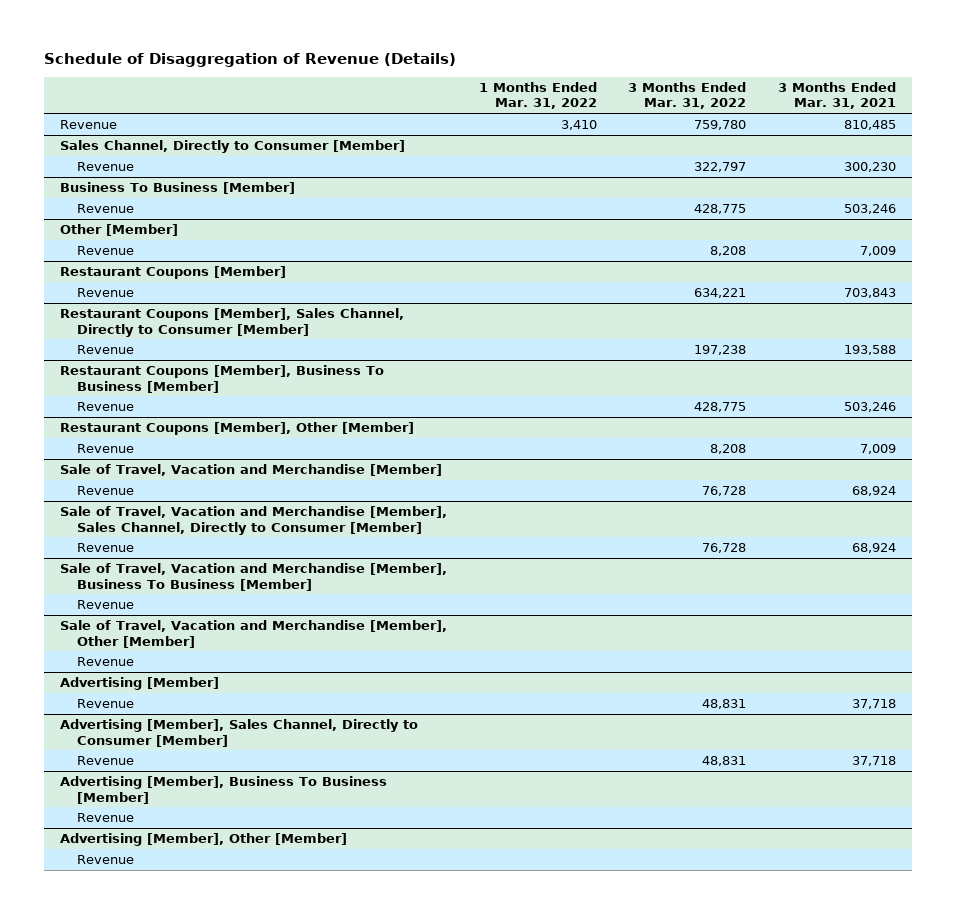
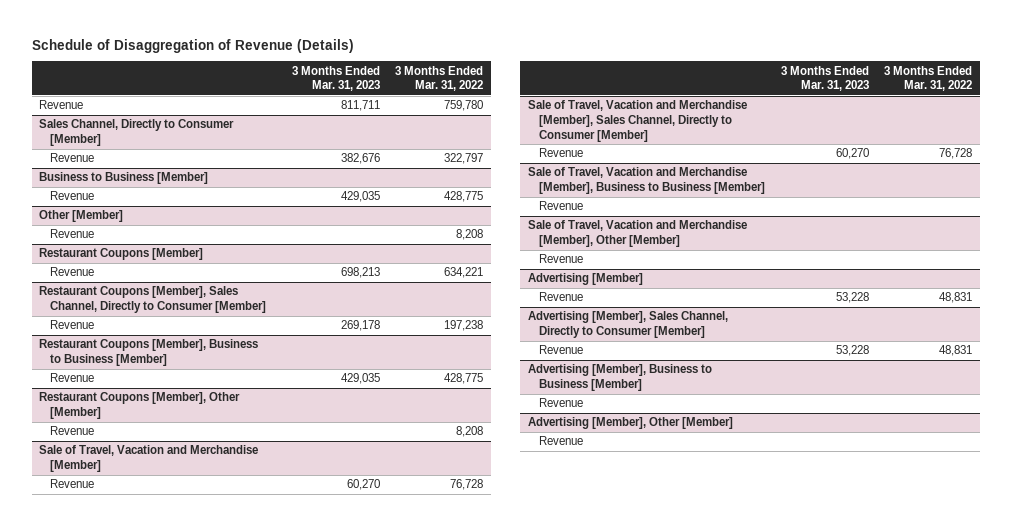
[478,81,597,110] 1 Months Ended Mar. 31, 2022 -> none
[778,81,897,110] 3 Months Ended Mar. 31, 2021 -> none
none -> [291,65,380,92] 3 Months Ended Mar. 31, 2023
[59,182,295,195] Business To Business [Member] -> [39,172,209,185] Business to Business [Member]
[59,365,384,393] Restaurant Coupons [Member], Business To Business [Member] -> [39,339,259,367] Restaurant Coupons [Member], Business to Business [Member]
[59,563,447,591] Sale of Travel, Vacation and Merchandise [Member], Business To Business [Member] -> [528,167,765,195] Sale of Travel, Vacation and Merchandise [Member], Business to Business [Member]
[59,776,387,804] Advertising [Member], Business To Business [Member] -> [528,364,713,392] Advertising [Member], Business to Business [Member]

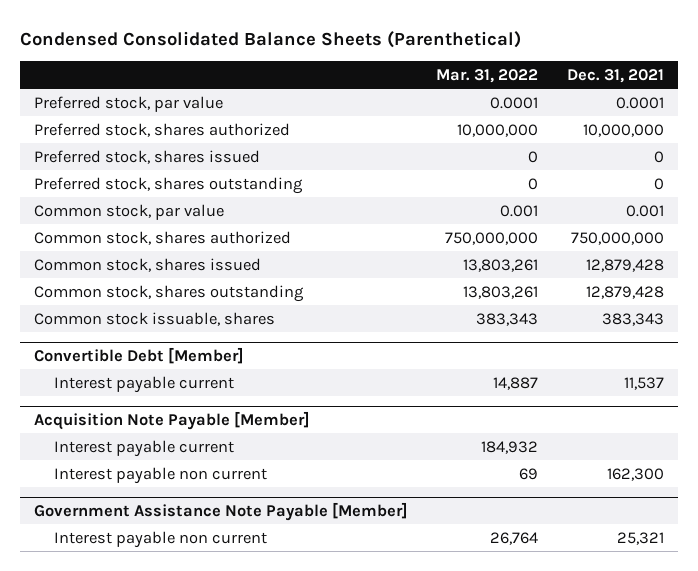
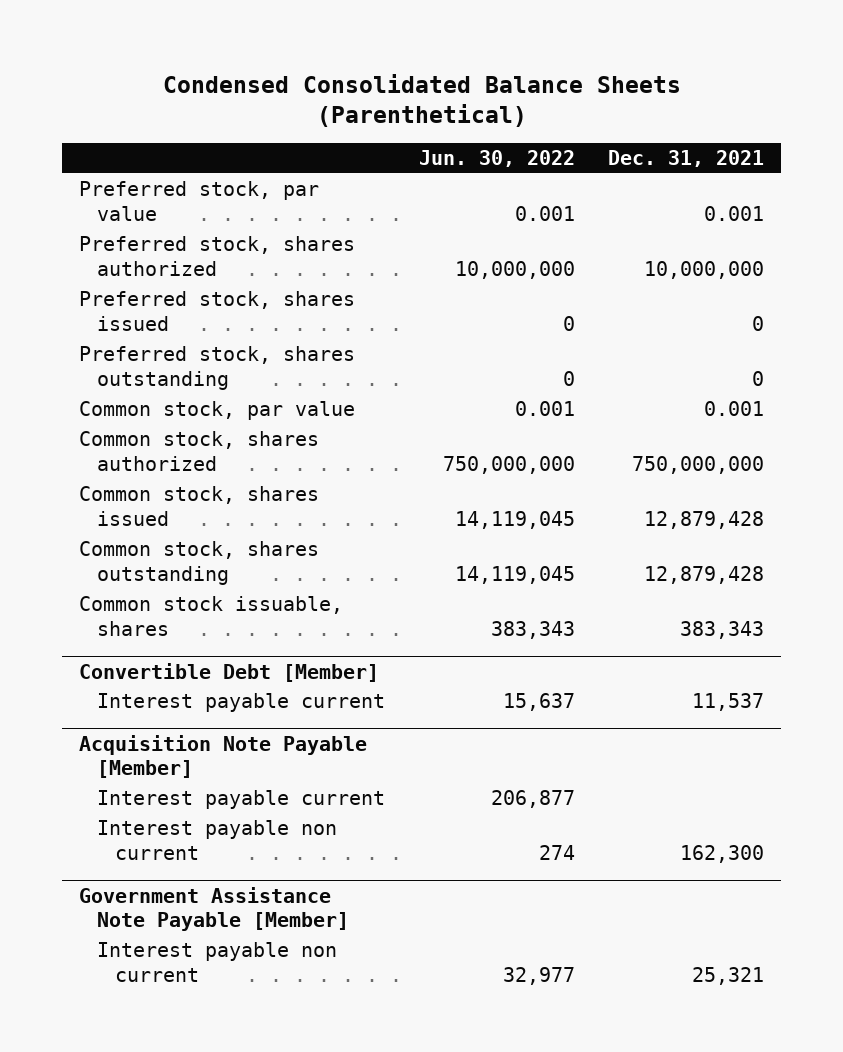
[436,68,539,83] Mar. 31, 2022 -> none
none -> [418,149,575,167] Jun. 30, 2022
[615,96,664,109] 0.0001 -> [704,206,765,222] 0.001

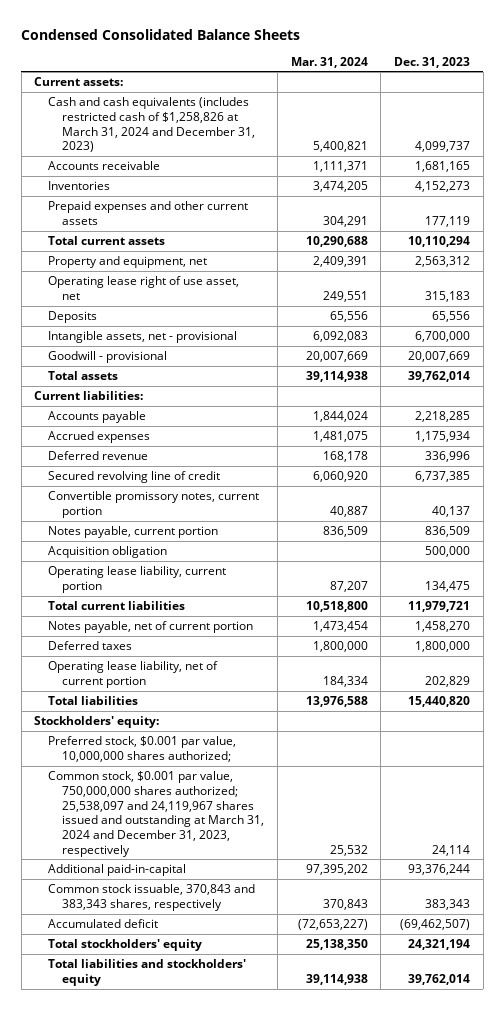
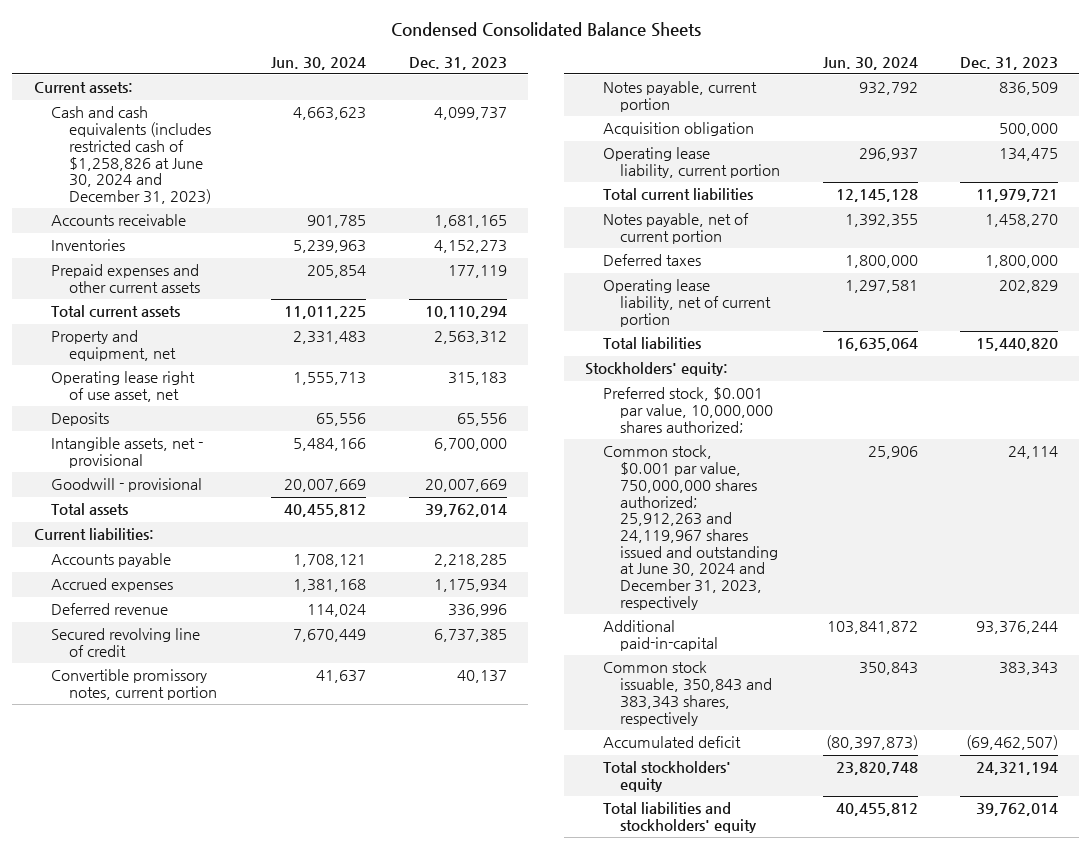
[290,56,368,68] Mar. 31, 2024 -> none
none -> [271,56,367,70] Jun. 30, 2024
[48,97,256,153] Cash and cash equivalents (includes restricted cash of $1,258,826 at March 31, 2024 and December 31, 2023) -> [51,106,211,204] Cash and cash equivalents (includes restricted cash of $1,258,826 at June 30, 2024 and December 31, 2023)
[48,771,265,857] Common stock, $0.001 par value, 750,000,000 shares authorized; 25,538,097 and 24,119,967 shares issued and outstanding at March 31, 2024 and December 31, 2023, respectively -> [602,445,779,610] Common stock, $0.001 par value, 750,000,000 shares authorized; 25,912,263 and 24,119,967 shares issued and outstanding at June 30, 2024 and December 31, 2023, respectively
[48,884,256,911] Common stock issuable, 370,843 and 383,343 shares, respectively -> [602,661,773,726] Common stock issuable, 350,843 and 383,343 shares, respectively

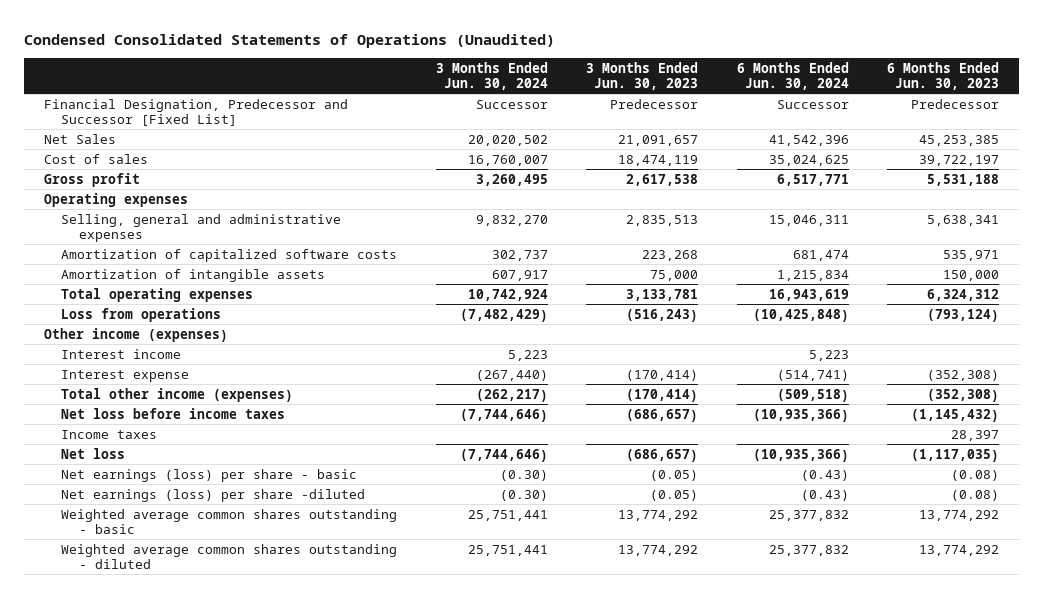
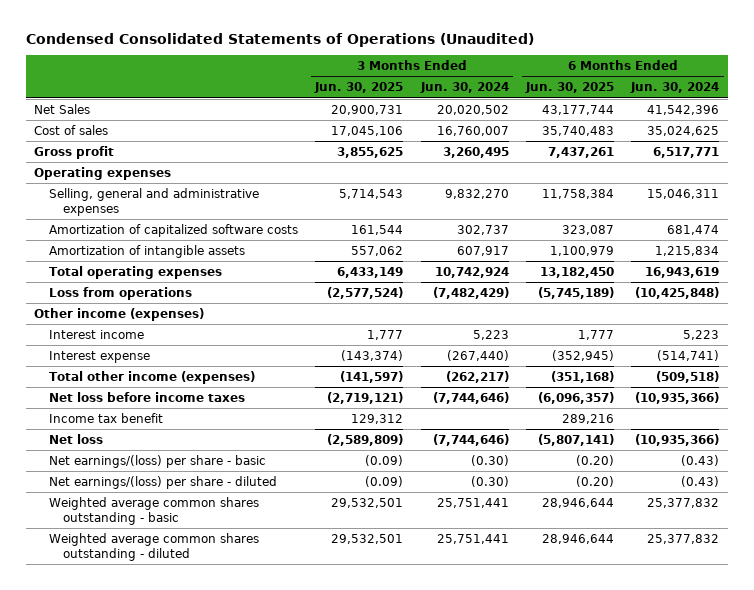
[586,61,699,91] 3 Months Ended Jun. 30, 2023 -> none
[887,61,1000,91] 6 Months Ended Jun. 30, 2023 -> none
none -> [314,82,404,94] Jun. 30, 2025
none -> [525,82,615,94] Jun. 30, 2025
[43,98,348,127] Financial Designation, Predecessor and Successor [Fixed List] -> none
[61,429,158,439] Income taxes -> [48,412,163,423] Income tax benefit
[61,468,358,482] Net earnings (loss) per share - basic -> [48,454,266,468] Net earnings/(loss) per share - basic
[61,488,366,502] Net earnings (loss) per share -diluted -> [48,475,277,489] Net earnings/(loss) per share - diluted

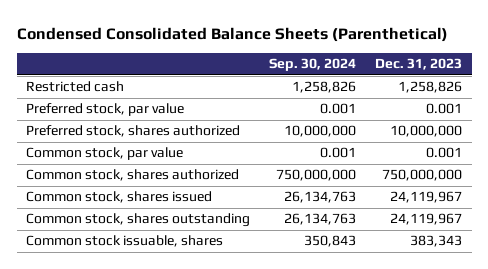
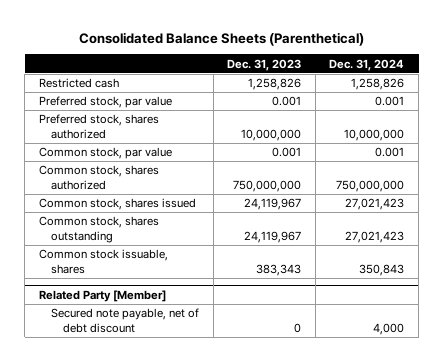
[16,26,448,42] Condensed Consolidated Balance Sheets (Parenthetical) -> [78,31,364,46] Consolidated Balance Sheets (Parenthetical)
[269,58,357,72] Sep. 30, 2024 -> none
none -> [329,58,405,71] Dec. 31, 2024
none -> [38,289,166,302] Related Party [Member]
none -> [50,308,199,334] Secured note payable, net of debt discount

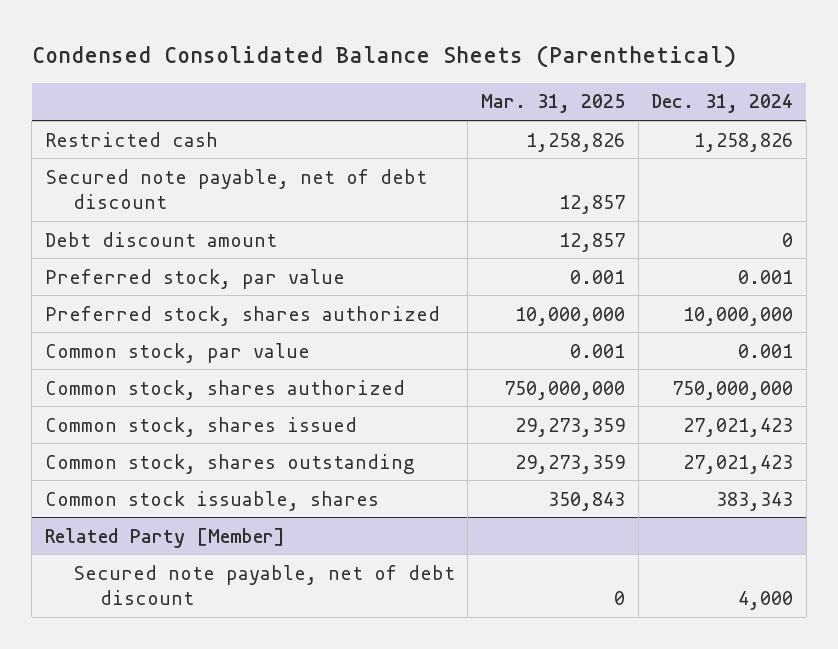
[78,31,364,46] Consolidated Balance Sheets (Parenthetical) -> [31,44,736,68] Condensed Consolidated Balance Sheets (Parenthetical)
[227,58,302,71] Dec. 31, 2023 -> none
none -> [480,94,625,114] Mar. 31, 2025
none -> [44,168,427,209] Secured note payable, net of debt discount
none -> [44,231,277,247] Debt discount amount
[359,264,405,277] 350,843 -> [716,491,794,511] 383,343

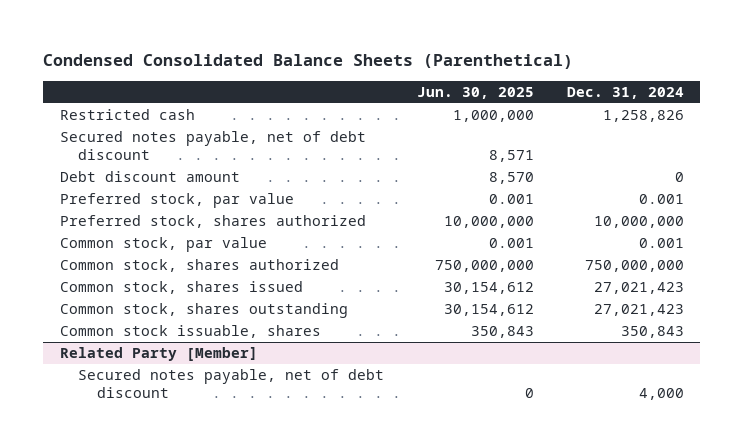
[480,94,625,114] Mar. 31, 2025 -> none
none -> [417,86,535,99] Jun. 30, 2025
[44,168,427,209] Secured note payable, net of debt discount -> [59,131,366,160] Secured notes payable, net of debt discount
[716,491,794,511] 383,343 -> [620,326,684,339] 350,843
[72,564,455,605] Secured note payable, net of debt discount -> [78,369,385,398] Secured notes payable, net of debt discount

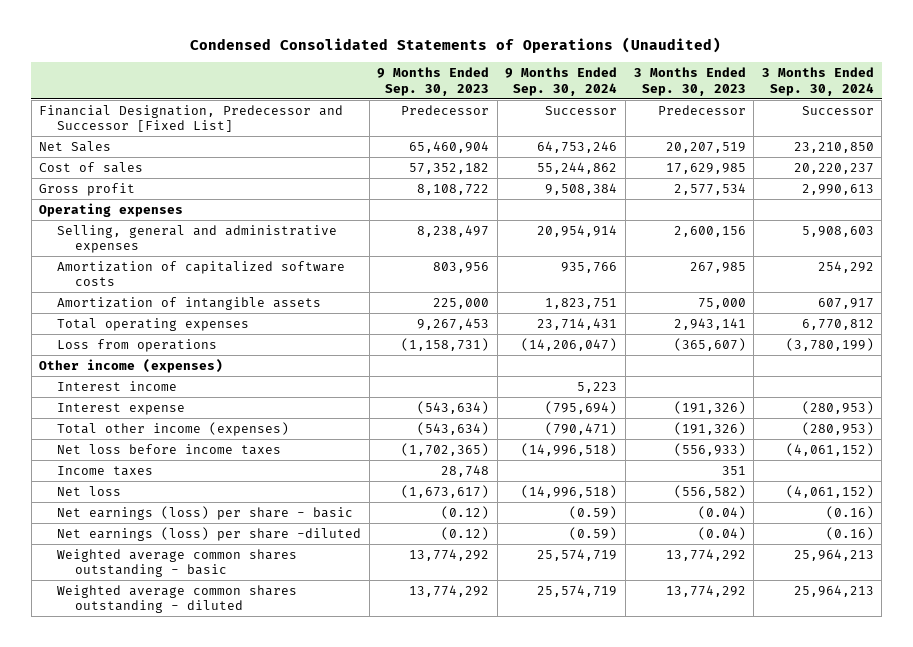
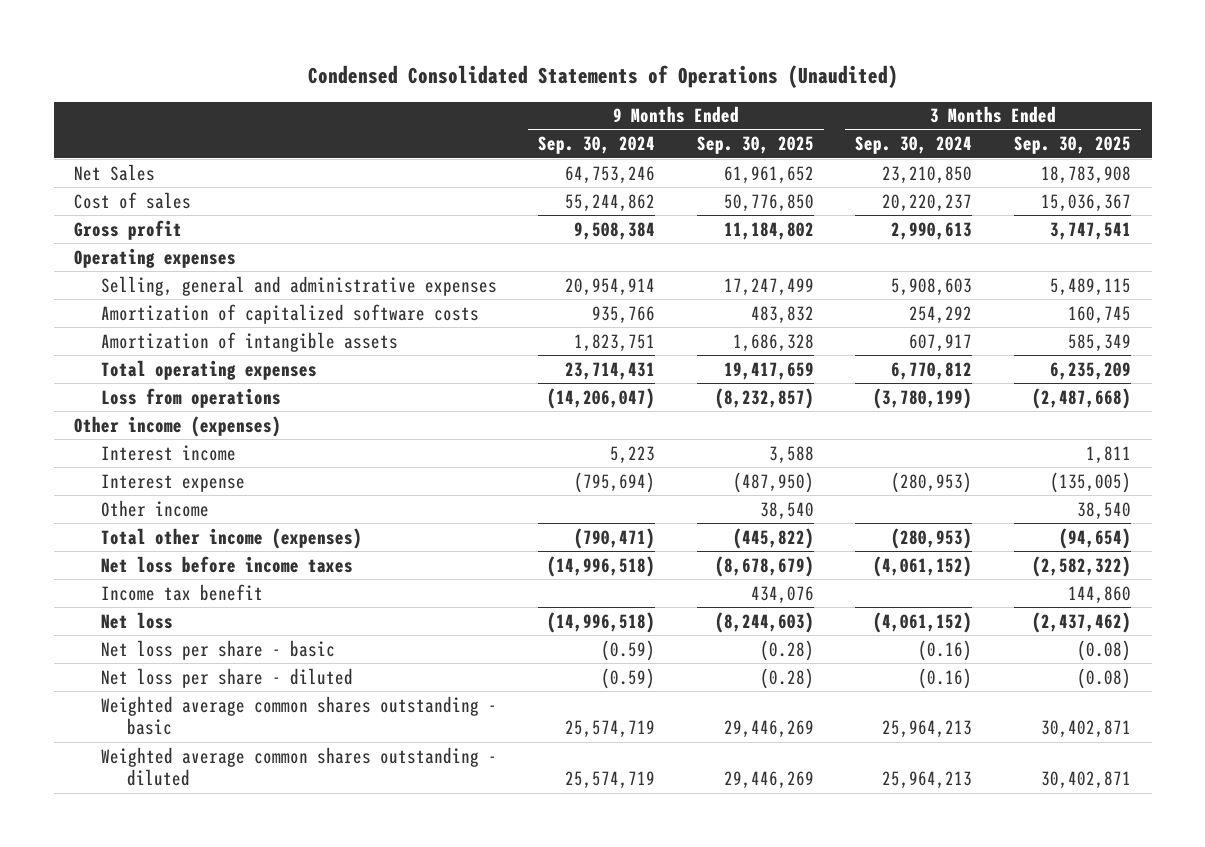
[377,67,490,96] 9 Months Ended Sep. 30, 2023 -> none
[633,67,746,96] 3 Months Ended Sep. 30, 2023 -> none
none -> [696,136,814,155] Sep. 30, 2025
none -> [1013,136,1131,155] Sep. 30, 2025
[39,104,344,133] Financial Designation, Predecessor and Successor [Fixed List] -> none
none -> [100,499,209,517] Other income
[56,465,153,476] Income taxes -> [100,583,263,601] Income tax benefit
[56,505,353,520] Net earnings (loss) per share - basic -> [100,639,335,660] Net loss per share - basic
[56,526,361,541] Net earnings (loss) per share -diluted -> [100,667,353,688] Net loss per share - diluted

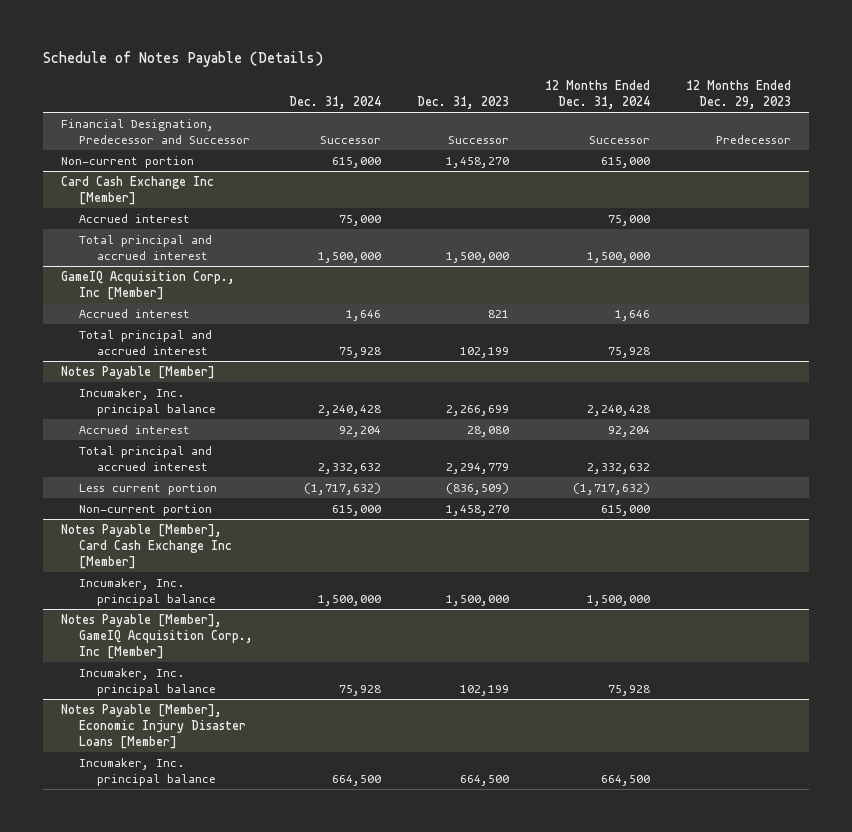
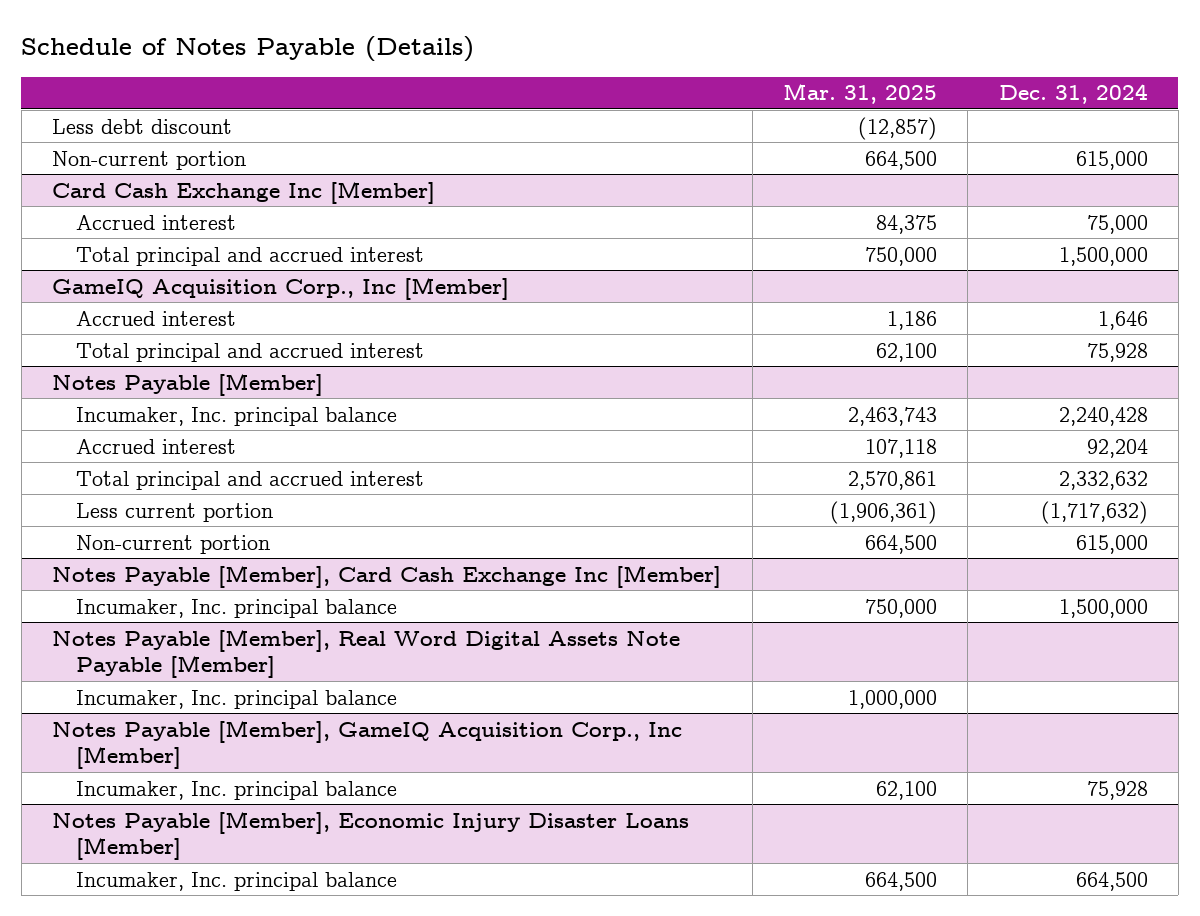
[417,96,510,110] Dec. 31, 2023 -> none
[544,80,650,110] 12 Months Ended Dec. 31, 2024 -> none
[685,80,791,110] 12 Months Ended Dec. 29, 2023 -> none
none -> [782,83,937,105] Mar. 31, 2025
[61,118,251,144] Financial Designation, Predecessor and Successor -> none
none -> [52,118,233,134] Less debt discount
none -> [52,628,681,678] Notes Payable [Member], Real Word Digital Assets Note Payable [Member]
none -> [76,689,398,709] Incumaker, Inc. principal balance

